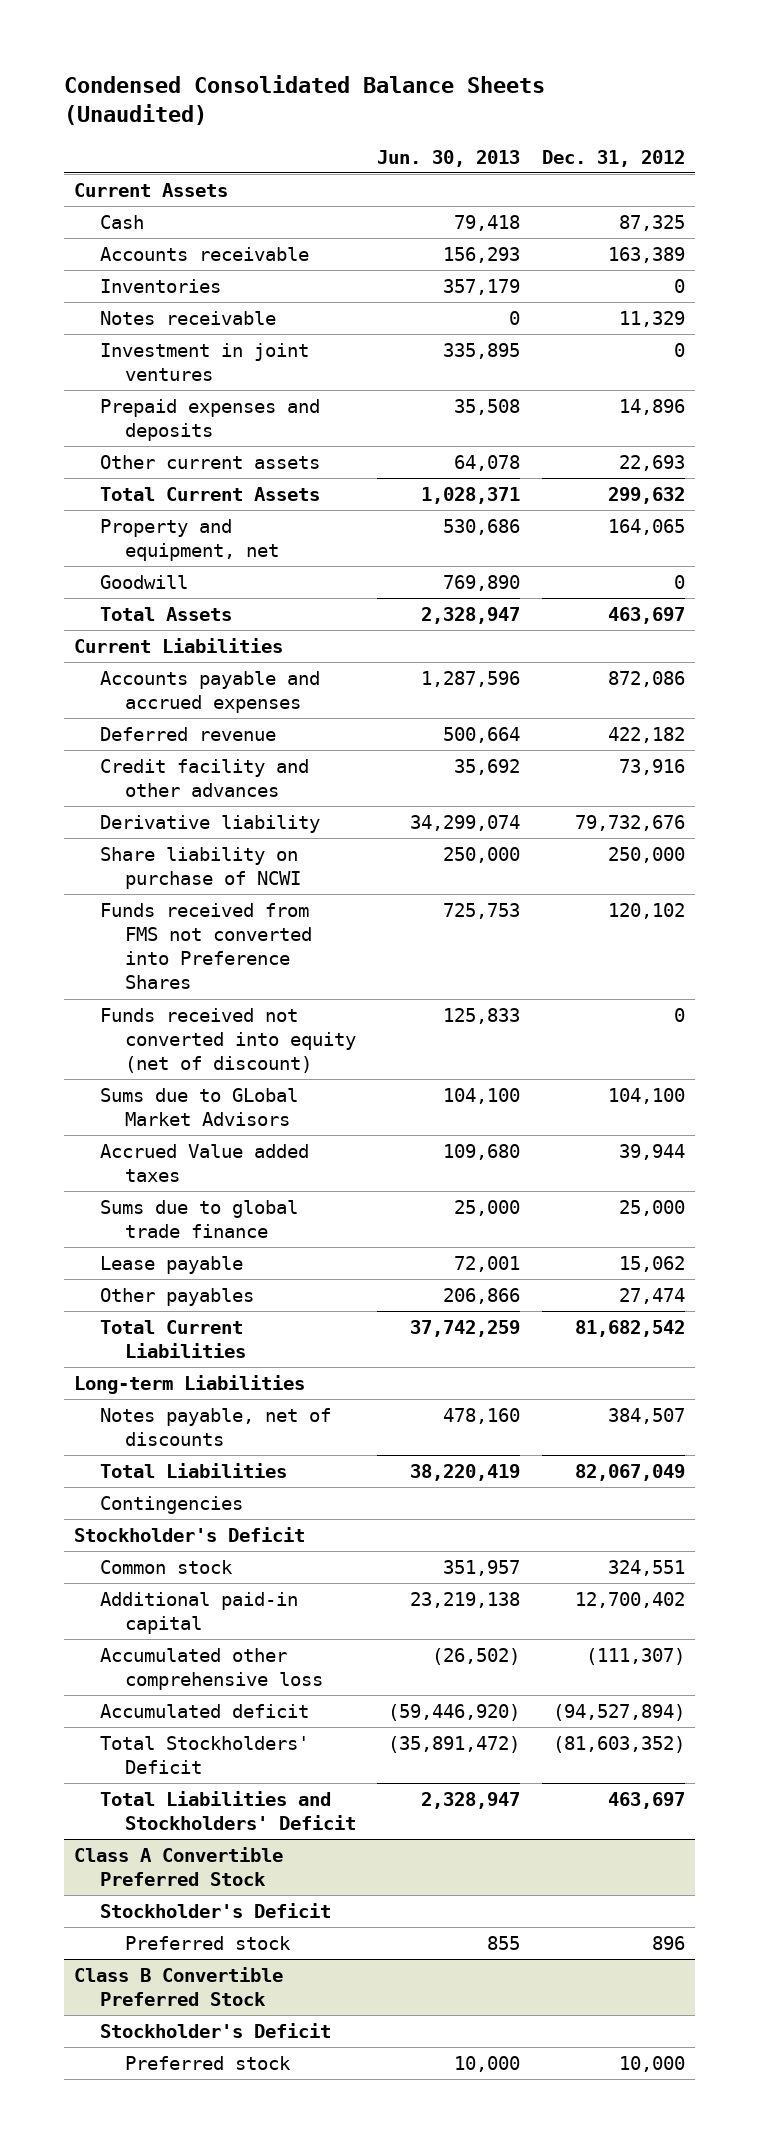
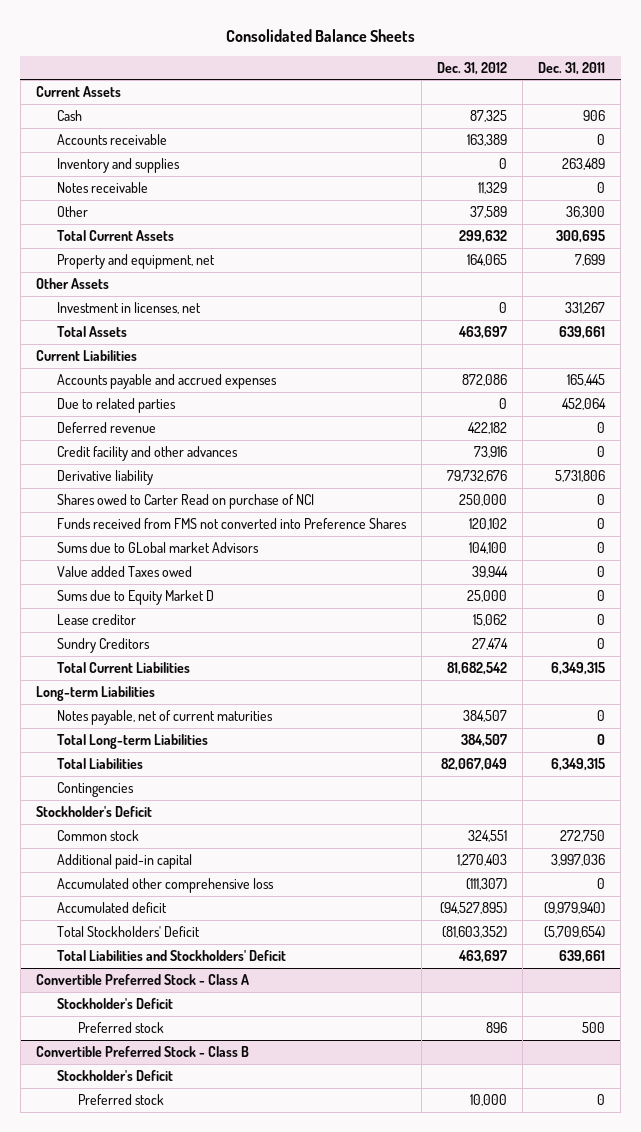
[63,74,545,126] Condensed Consolidated Balance Sheets (Unaudited) -> [225,28,415,42] Consolidated Balance Sheets
[377,149,521,167] Jun. 30, 2013 -> none
none -> [538,61,606,75] Dec. 31, 2011
[99,278,221,293] Inventories -> [57,157,181,173] Inventory and supplies
[99,342,309,382] Investment in joint ventures -> none
[99,398,320,442] Prepaid expenses and deposits -> none
[99,454,320,469] Other current assets -> [57,205,89,217] Other
[618,454,685,471] 22,693 -> [470,205,508,218] 37,589
[99,574,188,589] Goodwill -> none
none -> [35,277,109,289] Other Assets
none -> [57,301,202,314] Investment in licenses, net
none -> [57,397,177,413] Due to related parties
[99,846,302,890] Share liability on purchase of NCWI -> none
none -> [57,493,315,509] Shares owed to Carter Read on purchase of NCI
[99,1007,357,1074] Funds received not converted into equity (net of discount) -> none
[99,1199,298,1239] Sums due to global trade finance -> none
[99,1087,298,1127] Sums due to GLobal Market Advisors -> [57,541,260,553] Sums due to GLobal market Advisors
[99,1143,309,1183] Accrued Value added taxes -> [57,565,193,577] Value added Taxes owed
none -> [57,589,215,605] Sums due to Equity Market D
[99,1255,243,1274] Lease payable -> [57,613,137,625] Lease creditor
[99,1287,254,1306] Other payables -> [57,637,151,653] Sundry Creditors
[99,1407,331,1447] Notes payable, net of discounts -> [57,709,274,725] Notes payable, net of current maturities
none -> [57,733,209,749] Total Long-term Liabilities
[574,1591,685,1608] 12,700,402 -> [457,853,508,866] 1,270,403
[552,1703,685,1721] (94,527,894) -> [440,901,508,914] (94,527,895)
[74,1846,284,1887] Class A Convertible Preferred Stock -> [35,973,249,985] Convertible Preferred Stock - Class A
[74,1966,284,2007] Class B Convertible Preferred Stock -> [35,1045,249,1057] Convertible Preferred Stock - Class B

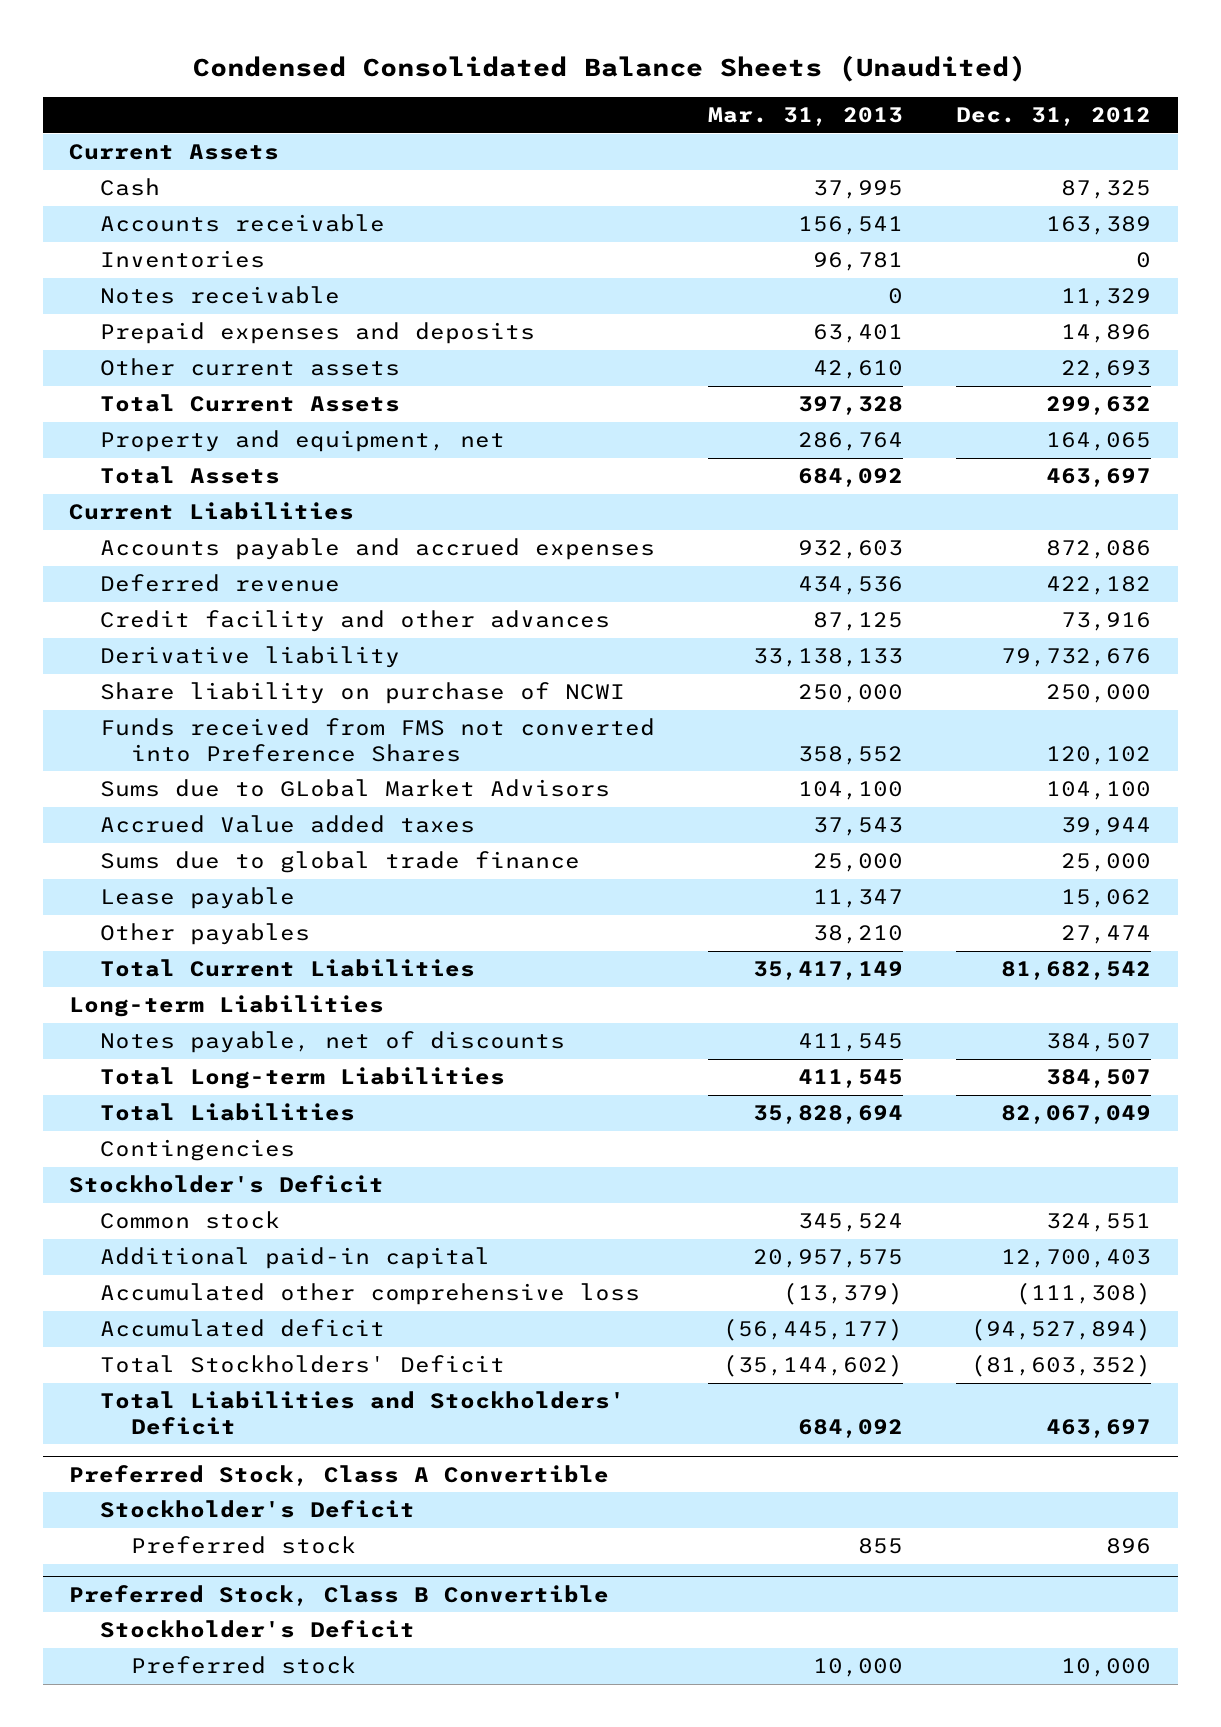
[225,28,415,42] Consolidated Balance Sheets -> [193,54,1027,82] Condensed Consolidated Balance Sheets (Unaudited)
[538,61,606,75] Dec. 31, 2011 -> none
none -> [708,107,904,127] Mar. 31, 2013
[57,157,181,173] Inventory and supplies -> [100,250,266,269] Inventories
none -> [100,322,536,345] Prepaid expenses and deposits
[57,205,89,217] Other -> [100,358,401,377] Other current assets
[470,205,508,218] 37,589 -> [1061,360,1152,380] 22,693
[35,277,109,289] Other Assets -> none
[57,301,202,314] Investment in licenses, net -> none
[57,397,177,413] Due to related parties -> none
[57,493,315,509] Shares owed to Carter Read on purchase of NCI -> none
none -> [100,682,626,705] Share liability on purchase of NCWI
[57,589,215,605] Sums due to Equity Market D -> none
[57,541,260,553] Sums due to GLobal market Advisors -> [100,779,611,798] Sums due to GLobal Market Advisors
[57,565,193,577] Value added Taxes owed -> [100,815,476,834] Accrued Value added taxes
none -> [100,851,581,874] Sums due to global trade finance
[57,613,137,625] Lease creditor -> [100,887,296,910] Lease payable
[57,637,151,653] Sundry Creditors -> [100,923,311,946] Other payables
[57,709,274,725] Notes payable, net of current maturities -> [100,1031,566,1054] Notes payable, net of discounts
[457,853,508,866] 1,270,403 -> [1001,1249,1152,1269] 12,700,403
[466,877,508,890] (111,307) -> [1016,1282,1152,1306] (111,308)
[440,901,508,914] (94,527,895) -> [971,1318,1152,1342] (94,527,894)
[35,973,249,985] Convertible Preferred Stock - Class A -> [69,1465,610,1487] Preferred Stock, Class A Convertible
[35,1045,249,1057] Convertible Preferred Stock - Class B -> [69,1585,610,1607] Preferred Stock, Class B Convertible

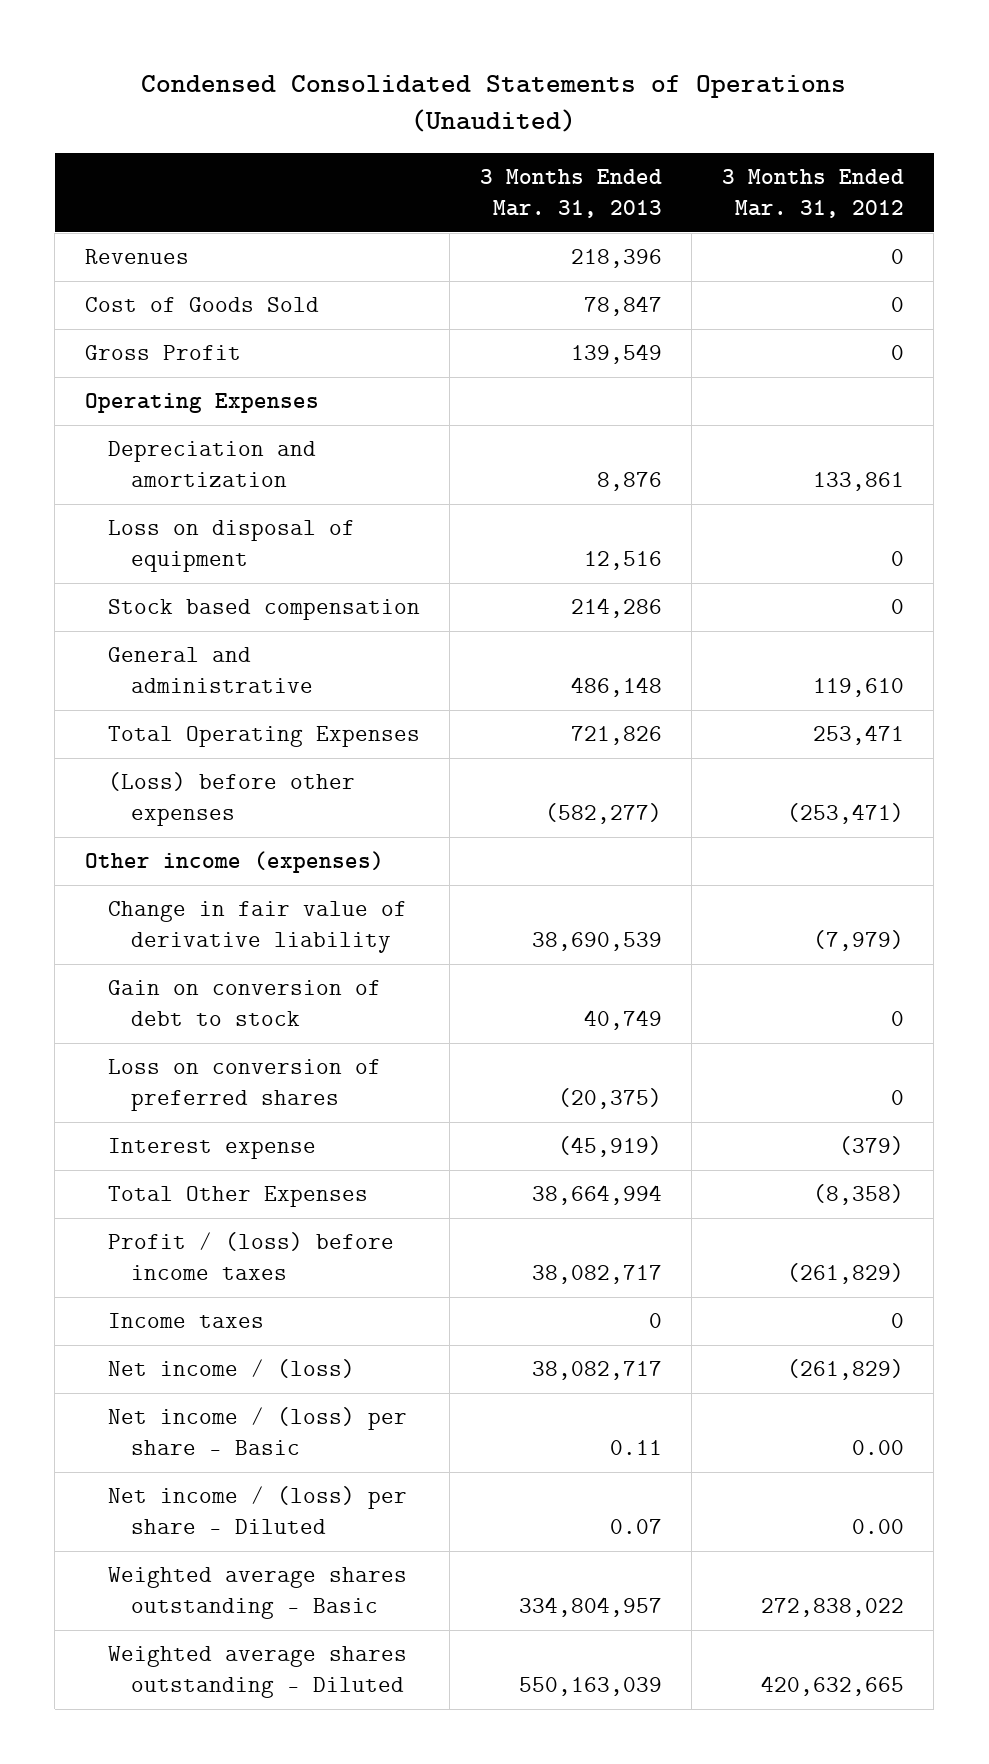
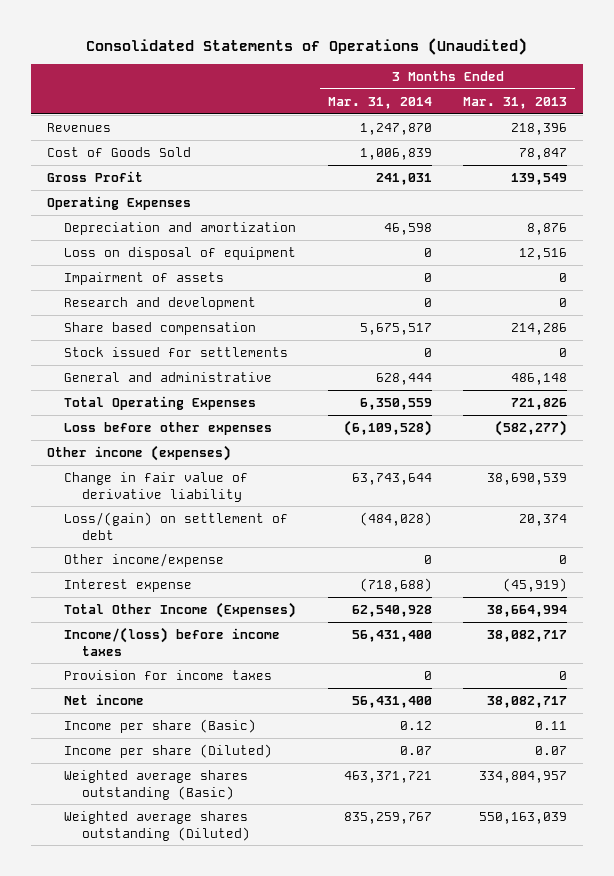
[141,75,847,133] Condensed Consolidated Statements of Operations (Unaudited) -> [86,38,528,56] Consolidated Statements of Operations (Unaudited)
[721,169,904,218] 3 Months Ended Mar. 31, 2012 -> none
none -> [327,96,432,109] Mar. 31, 2014
none -> [64,271,225,285] Impairment of assets
none -> [64,296,257,310] Research and development
[108,599,421,621] Stock based compensation -> [64,321,257,335] Share based compensation
none -> [64,346,289,357] Stock issued for settlements
[108,772,356,826] (Loss) before other expenses -> [64,421,273,435] Loss before other expenses
[108,1059,382,1111] Loss on conversion of preferred shares -> none
[108,980,382,1026] Gain on conversion of debt to stock -> [64,511,289,540] Loss/(gain) on settlement of debt
[583,1009,662,1030] 40,749 -> [519,513,568,526] 20,374
none -> [64,552,225,567] Other income/expense
[108,1186,369,1208] Total Other Expenses -> [64,601,297,618] Total Other Income (Expenses)
[108,1232,395,1280] Profit / (loss) before income taxes -> [64,626,281,656] Income/(loss) before income taxes
[108,1313,265,1329] Income taxes -> [64,669,273,680] Provision for income taxes
[108,1359,356,1379] Net income / (loss) -> [64,693,145,705] Net income
[108,1407,408,1455] Net income / (loss) per share - Basic -> [64,718,257,733] Income per share (Basic)
[108,1486,408,1534] Net income / (loss) per share - Diluted -> [64,743,273,758] Income per share (Diluted)
[108,1567,408,1619] Weighted average shares outstanding - Basic -> [64,769,249,800] Weighted average shares outstanding (Basic)
[108,1646,408,1698] Weighted average shares outstanding - Diluted -> [64,810,250,841] Weighted average shares outstanding (Diluted)

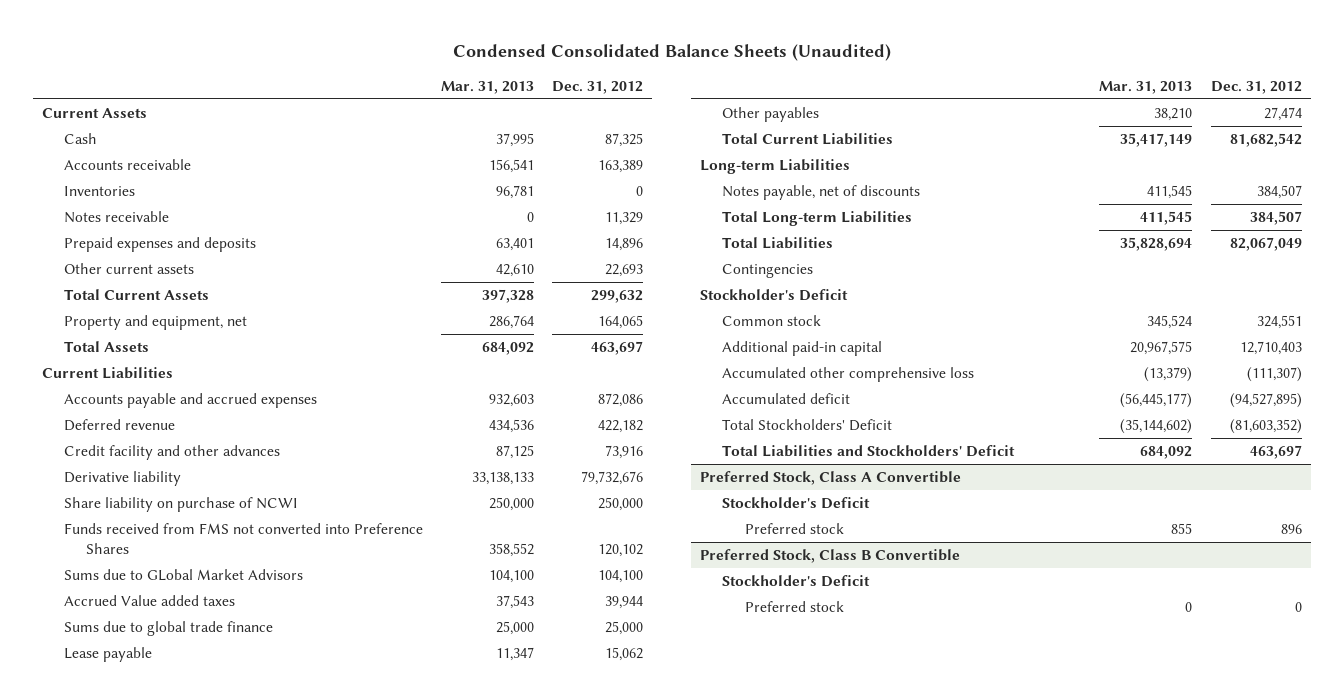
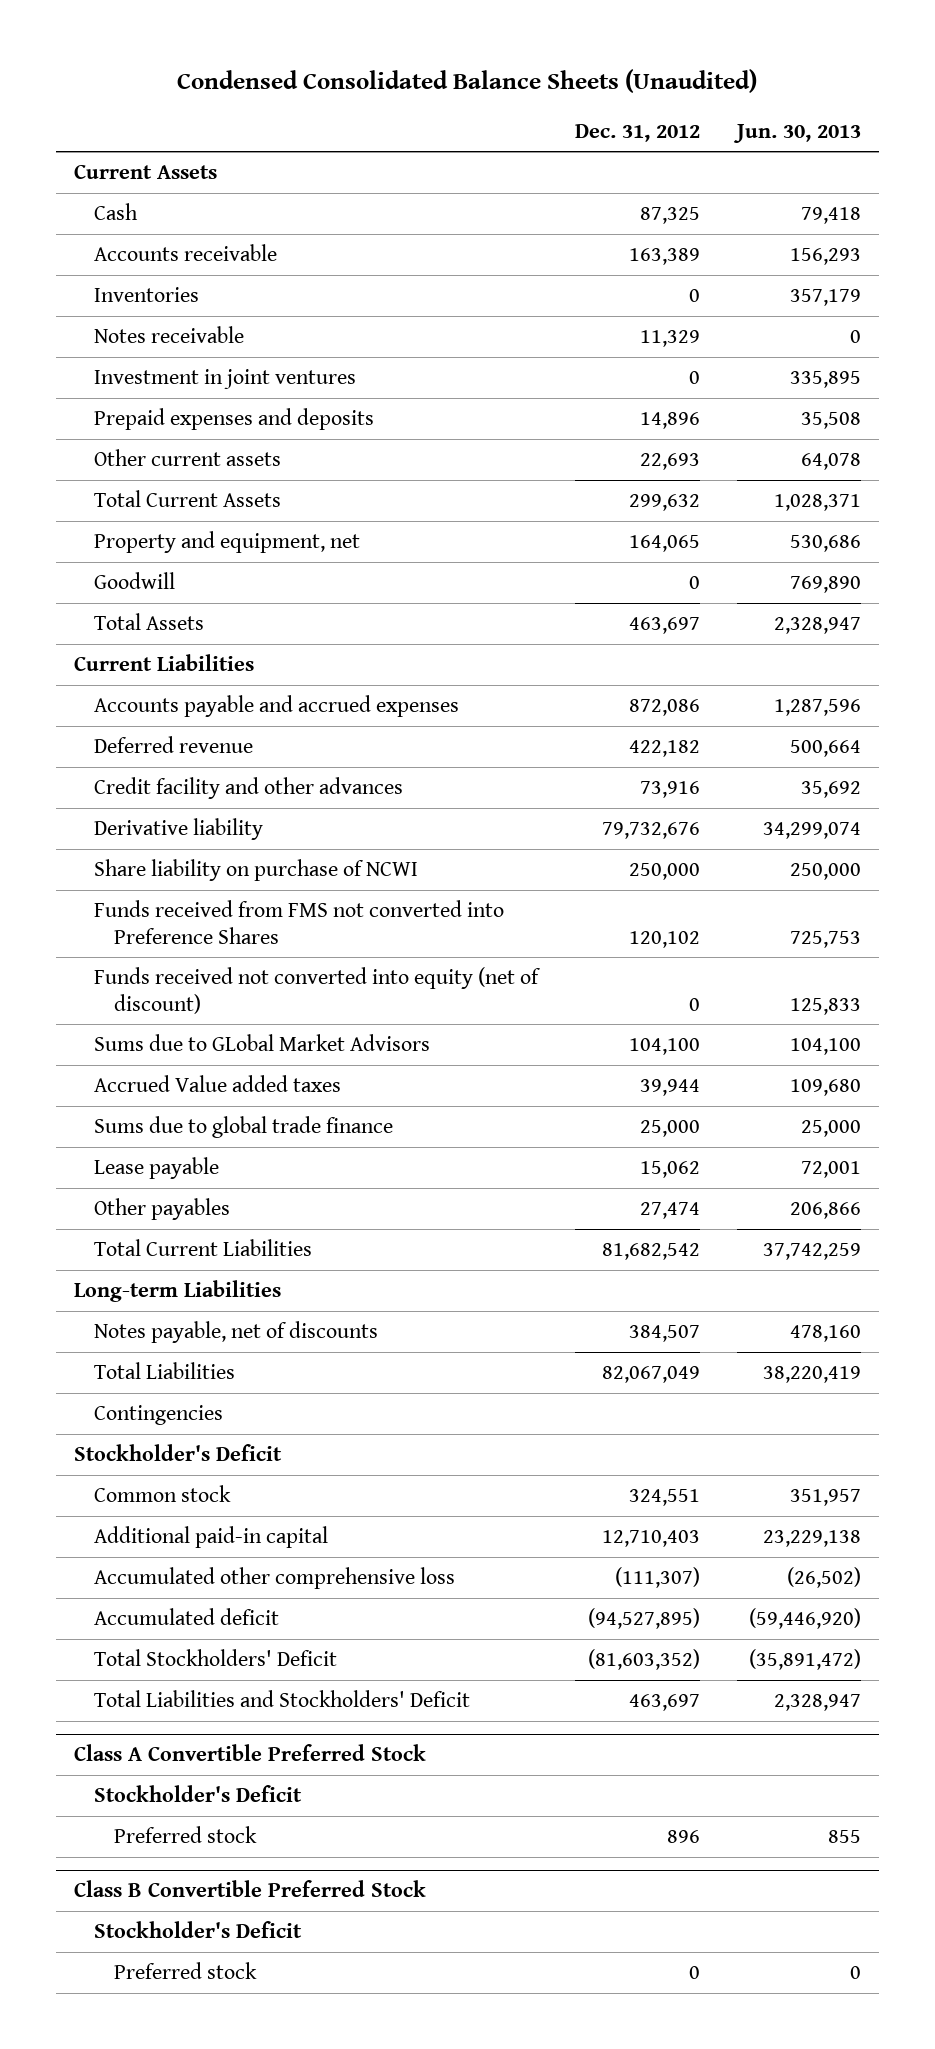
[441,80,535,94] Mar. 31, 2013 -> none
none -> [732,123,861,143] Jun. 30, 2013
none -> [93,369,356,390] Investment in joint ventures
none -> [93,572,175,590] Goodwill
none -> [93,967,541,1014] Funds received not converted into equity (net of discount)
[722,211,913,227] Total Long-term Liabilities -> none
[700,471,962,486] Preferred Stock, Class A Convertible -> [74,1744,427,1762] Class A Convertible Preferred Stock
[700,549,961,564] Preferred Stock, Class B Convertible -> [74,1880,427,1898] Class B Convertible Preferred Stock

